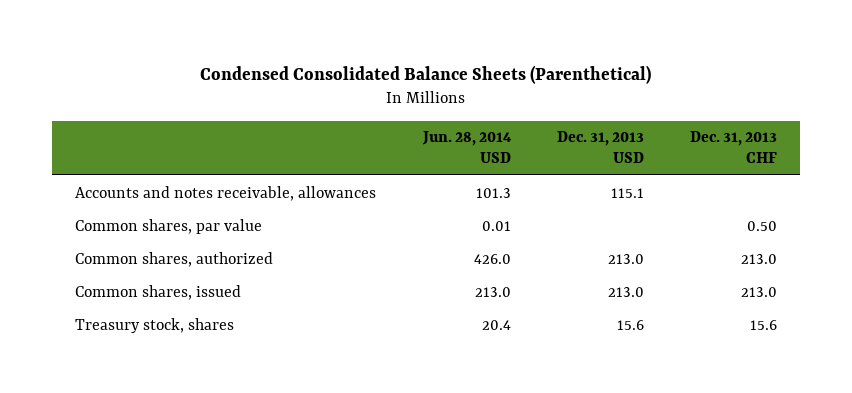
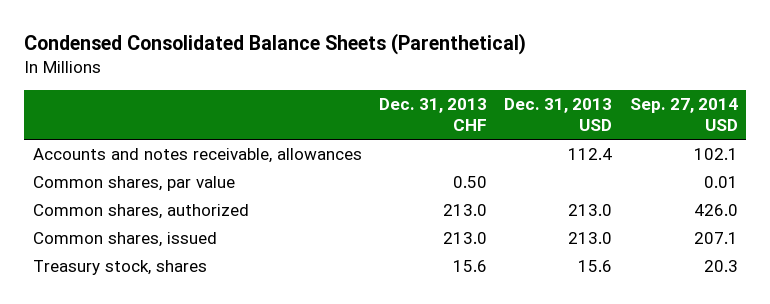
[421,131,512,164] Jun. 28, 2014 USD -> none
none -> [629,97,738,131] Sep. 27, 2014 USD
[610,187,644,198] 115.1 -> [568,148,613,161] 112.4

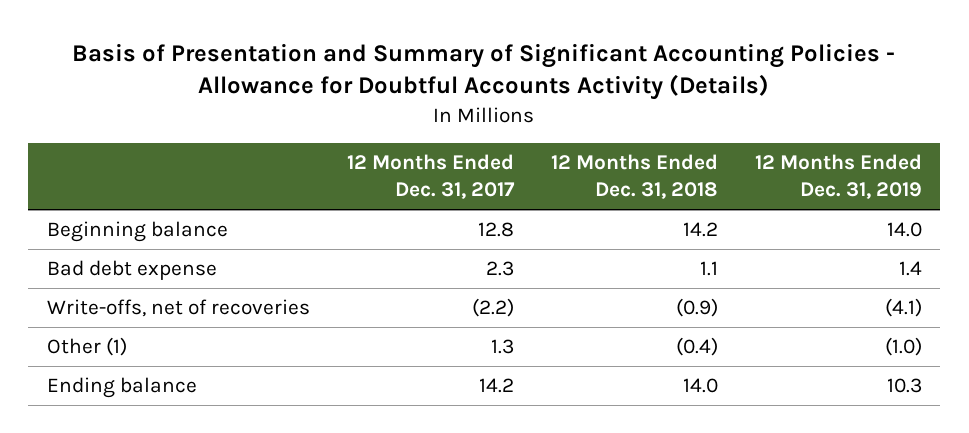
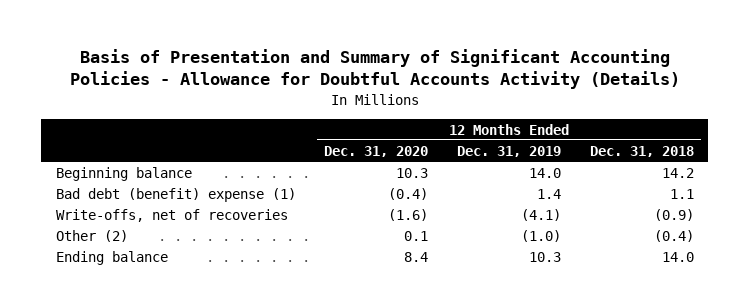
[346,154,515,200] 12 Months Ended Dec. 31, 2017 -> none
none -> [324,145,429,157] Dec. 31, 2020
[46,260,217,281] Bad debt expense -> [55,187,296,202] Bad debt (benefit) expense (1)
[46,337,127,357] Other (1) -> [55,229,128,242] Other (2)

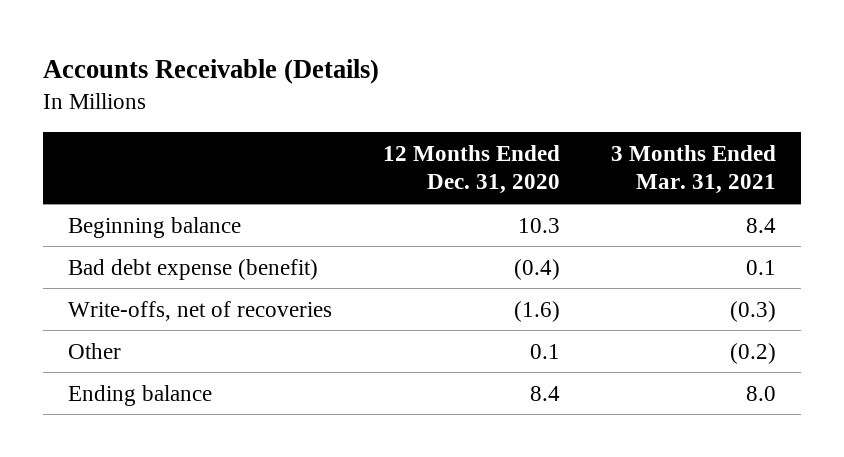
[69,49,680,90] Basis of Presentation and Summary of Significant Accounting Policies - Allowance for Doubtful Accounts Activity (Details) -> [42,59,379,85] Accounts Receivable (Details)
[457,145,562,157] Dec. 31, 2019 -> none
[589,145,694,157] Dec. 31, 2018 -> none
none -> [610,144,776,195] 3 Months Ended Mar. 31, 2021
[55,187,296,202] Bad debt (benefit) expense (1) -> [68,258,319,280] Bad debt expense (benefit)
[55,229,128,242] Other (2) -> [68,342,122,359] Other

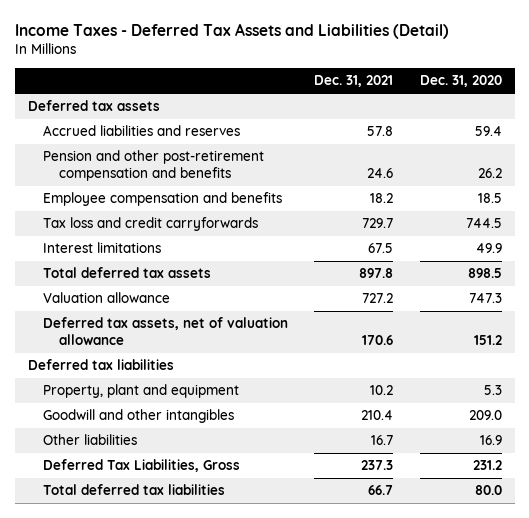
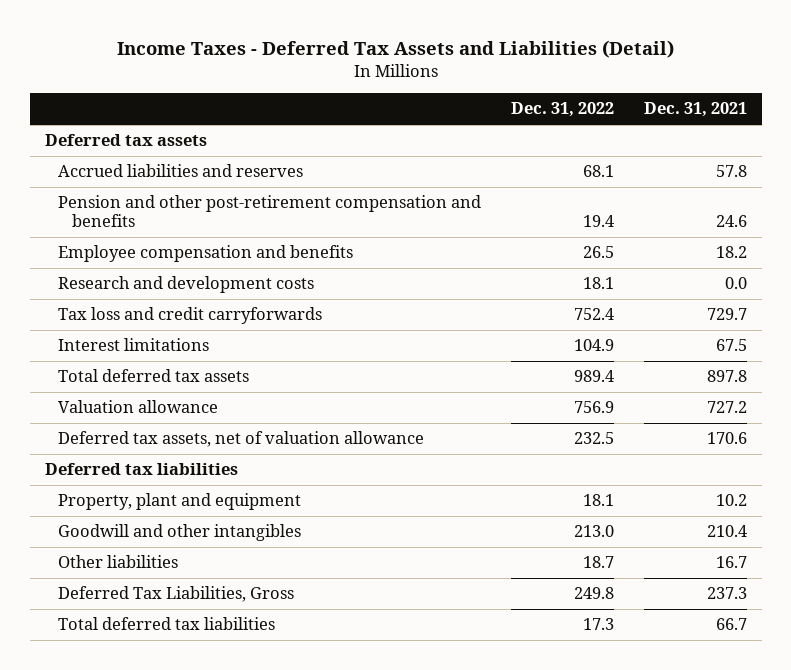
[419,75,502,88] Dec. 31, 2020 -> none
none -> [510,102,614,118] Dec. 31, 2022
none -> [58,276,315,294] Research and development costs

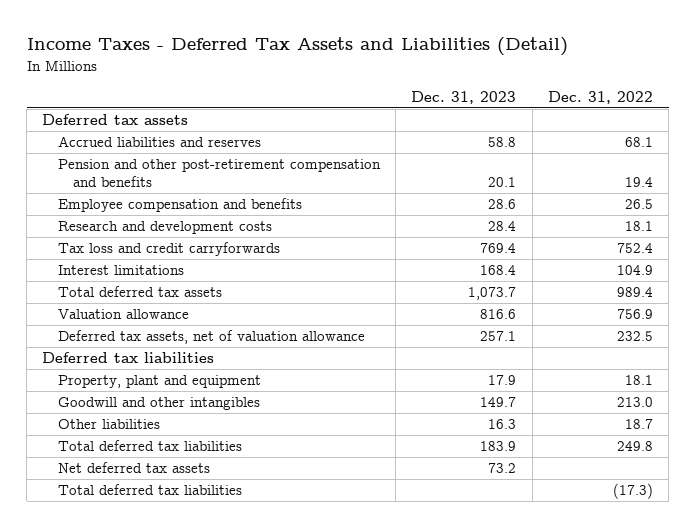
[643,102,747,118] Dec. 31, 2021 -> none
none -> [411,91,517,105] Dec. 31, 2023
[58,586,295,603] Deferred Tax Liabilities, Gross -> [57,440,242,452] Total deferred tax liabilities
none -> [57,462,210,474] Net deferred tax assets
[582,618,614,631] 17.3 -> [612,483,653,500] (17.3)

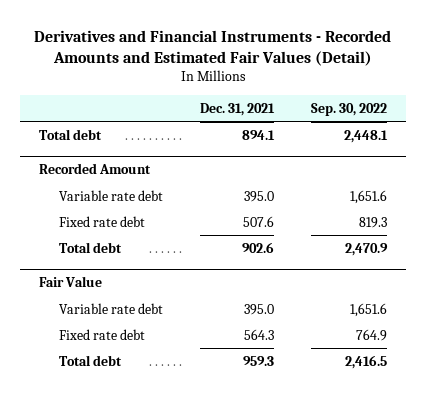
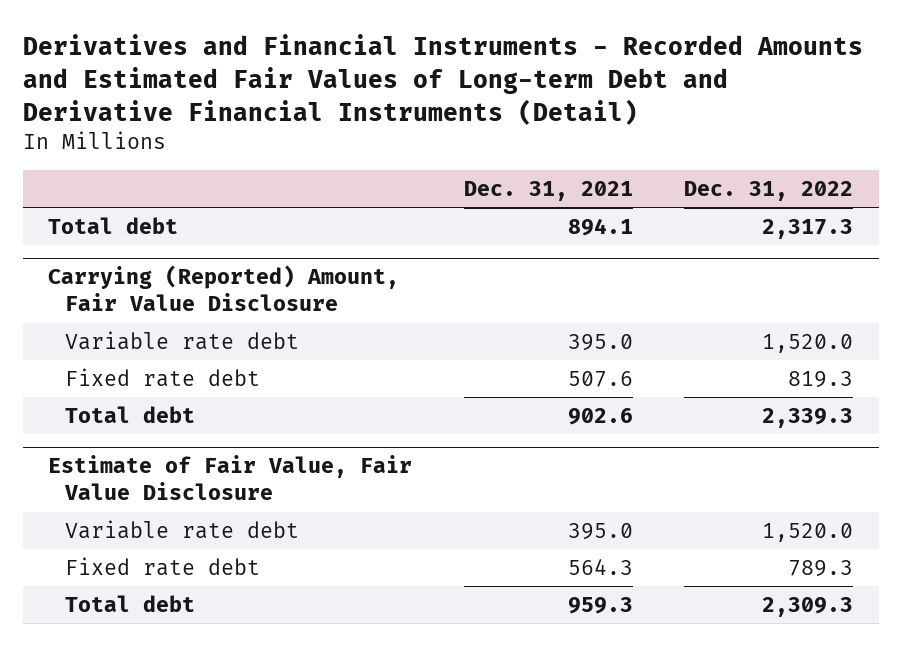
[34,29,392,66] Derivatives and Financial Instruments - Recorded Amounts and Estimated Fair Values (Detail) -> [22,34,863,125] Derivatives and Financial Instruments - Recorded Amounts and Estimated Fair Values of Long-term Debt and Derivative Financial Instruments (Detail)
[311,102,388,116] Sep. 30, 2022 -> none
none -> [684,181,854,202] Dec. 31, 2022
[38,163,151,175] Recorded Amount -> [48,265,400,312] Carrying (Reported) Amount, Fair Value Disclosure
[38,276,102,288] Fair Value -> [48,455,413,501] Estimate of Fair Value, Fair Value Disclosure

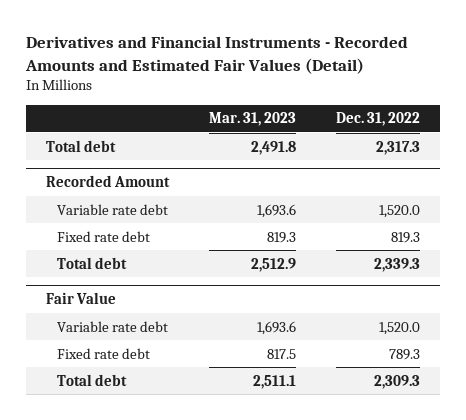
[22,34,863,125] Derivatives and Financial Instruments - Recorded Amounts and Estimated Fair Values of Long-term Debt and Derivative Financial Instruments (Detail) -> [24,36,408,74] Derivatives and Financial Instruments - Recorded Amounts and Estimated Fair Values (Detail)
[463,181,633,202] Dec. 31, 2021 -> none
none -> [208,112,296,127] Mar. 31, 2023
[48,265,400,312] Carrying (Reported) Amount, Fair Value Disclosure -> [45,174,170,187] Recorded Amount
[48,455,413,501] Estimate of Fair Value, Fair Value Disclosure -> [45,291,116,304] Fair Value

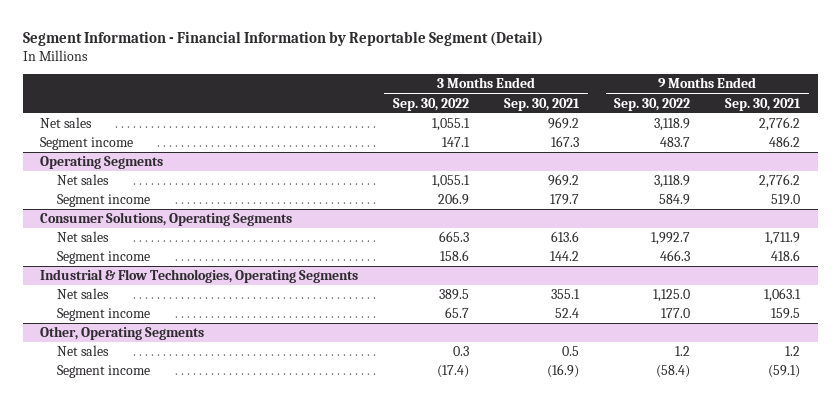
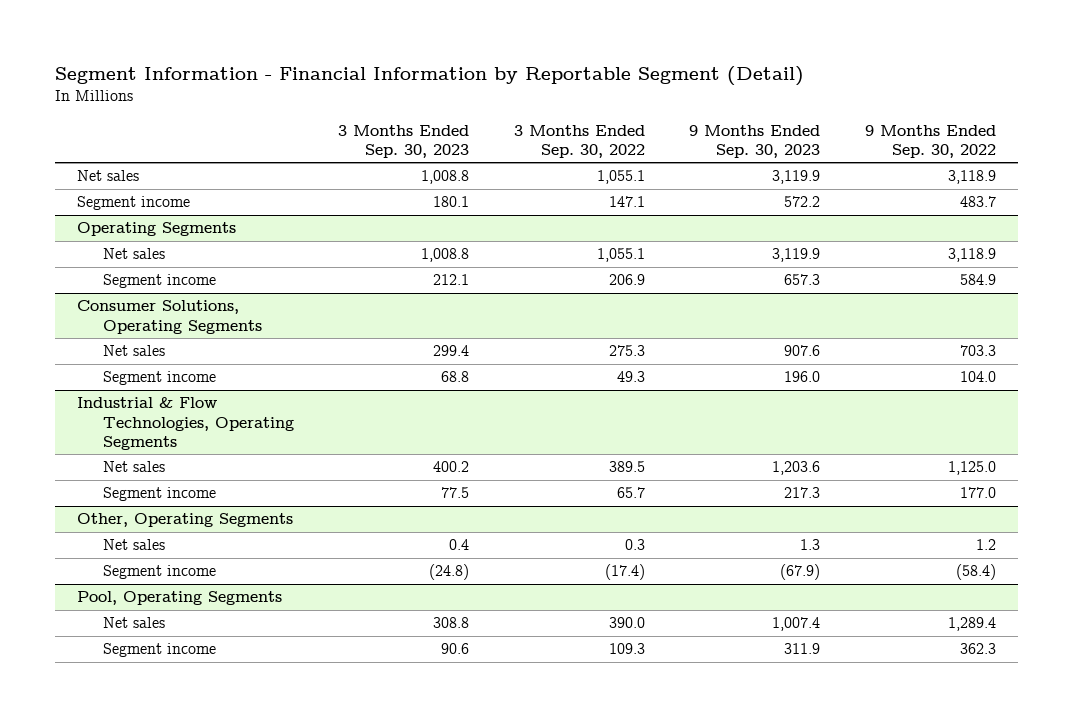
[504,97,581,111] Sep. 30, 2021 -> none
[725,97,802,111] Sep. 30, 2021 -> none
none -> [338,124,470,158] 3 Months Ended Sep. 30, 2023
none -> [689,124,821,158] 9 Months Ended Sep. 30, 2023
[439,231,470,243] 665.3 -> [608,345,645,357] 275.3
[651,232,691,246] 1,992.7 -> [959,345,996,357] 703.3
[440,250,470,262] 158.6 -> [616,371,645,383] 49.3
[660,250,691,262] 466.3 -> [959,371,996,383] 104.0
none -> [77,591,283,606] Pool, Operating Segments
none -> [102,617,165,629] Net sales
none -> [102,643,216,658] Segment income

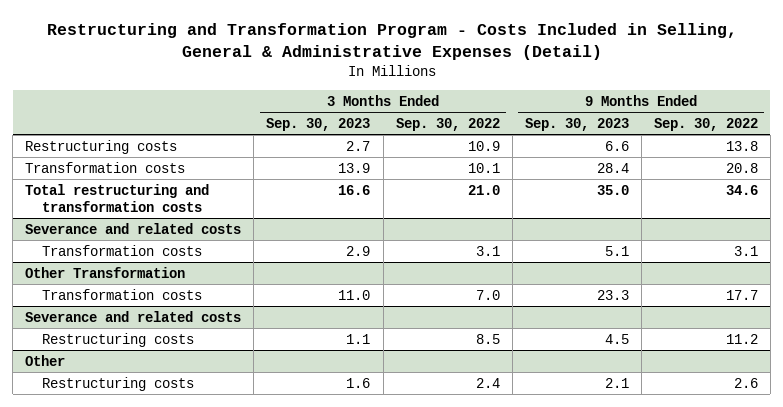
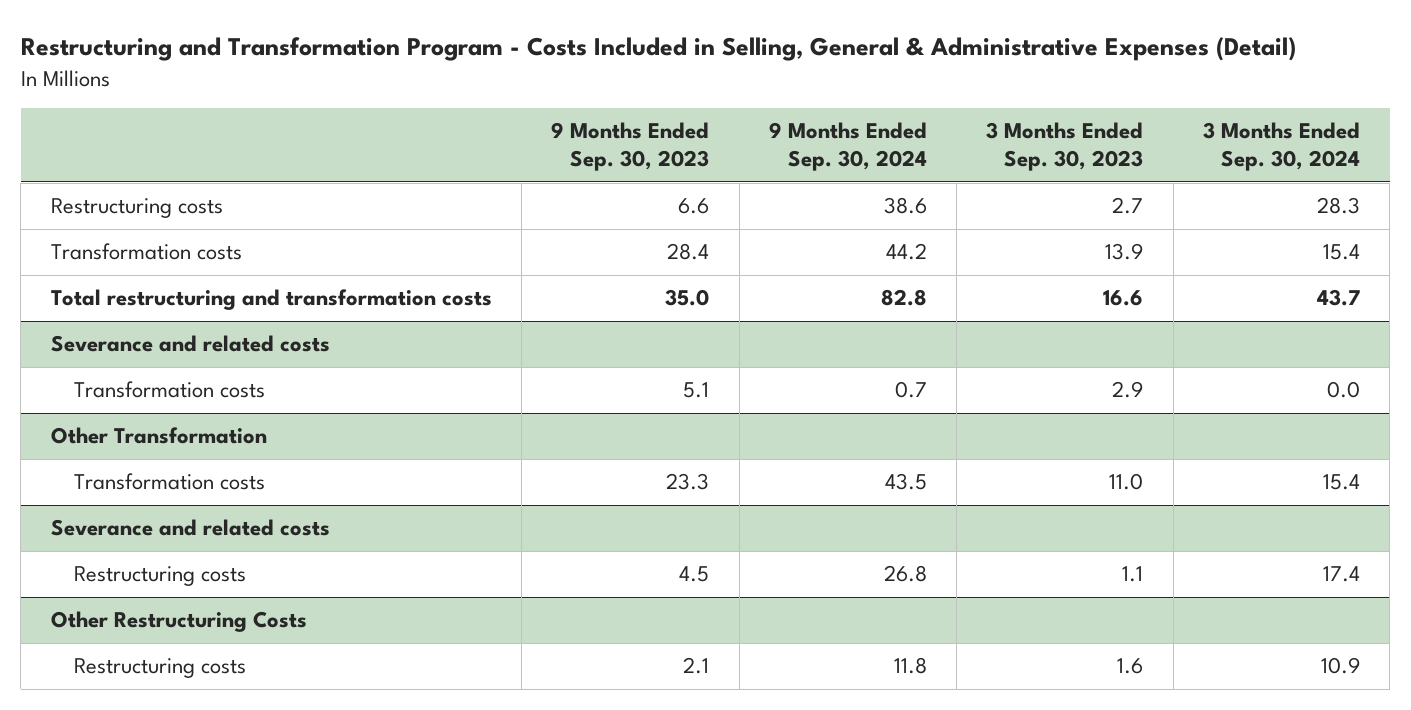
[395,117,500,131] Sep. 30, 2022 -> none
[653,117,758,131] Sep. 30, 2022 -> none
none -> [768,122,927,172] 9 Months Ended Sep. 30, 2024
none -> [1202,122,1360,172] 3 Months Ended Sep. 30, 2024
[25,354,66,366] Other -> [50,611,307,633] Other Restructuring Costs

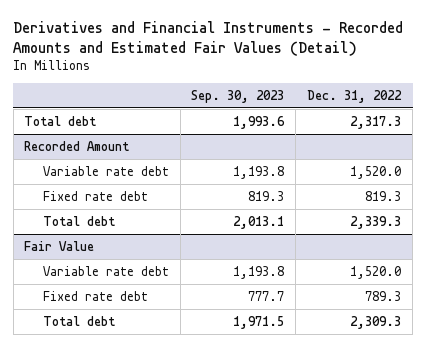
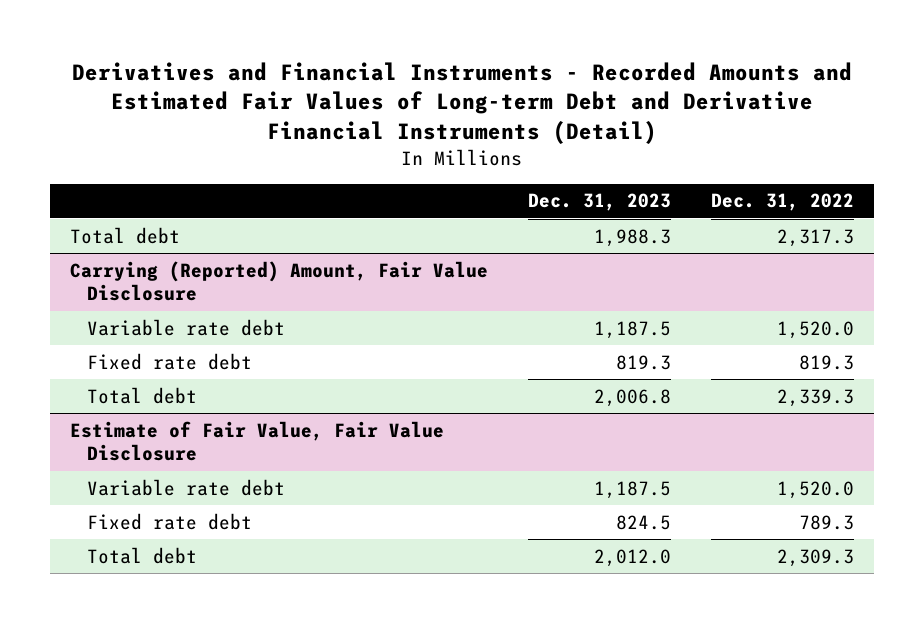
[13,21,404,57] Derivatives and Financial Instruments - Recorded Amounts and Estimated Fair Values (Detail) -> [71,61,852,144] Derivatives and Financial Instruments - Recorded Amounts and Estimated Fair Values of Long-term Debt and Derivative Financial Instruments (Detail)
[191,90,285,104] Sep. 30, 2023 -> none
none -> [527,193,671,212] Dec. 31, 2023
[24,140,130,151] Recorded Amount -> [70,260,489,302] Carrying (Reported) Amount, Fair Value Disclosure
[24,240,95,251] Fair Value -> [70,420,445,462] Estimate of Fair Value, Fair Value Disclosure

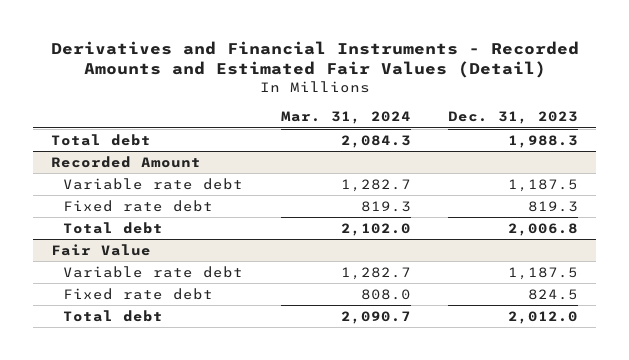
[71,61,852,144] Derivatives and Financial Instruments - Recorded Amounts and Estimated Fair Values of Long-term Debt and Derivative Financial Instruments (Detail) -> [50,40,579,79] Derivatives and Financial Instruments - Recorded Amounts and Estimated Fair Values (Detail)
[710,193,854,212] Dec. 31, 2022 -> none
none -> [280,111,411,125] Mar. 31, 2024
[70,260,489,302] Carrying (Reported) Amount, Fair Value Disclosure -> [51,155,202,168] Recorded Amount
[70,420,445,462] Estimate of Fair Value, Fair Value Disclosure -> [51,243,152,256] Fair Value

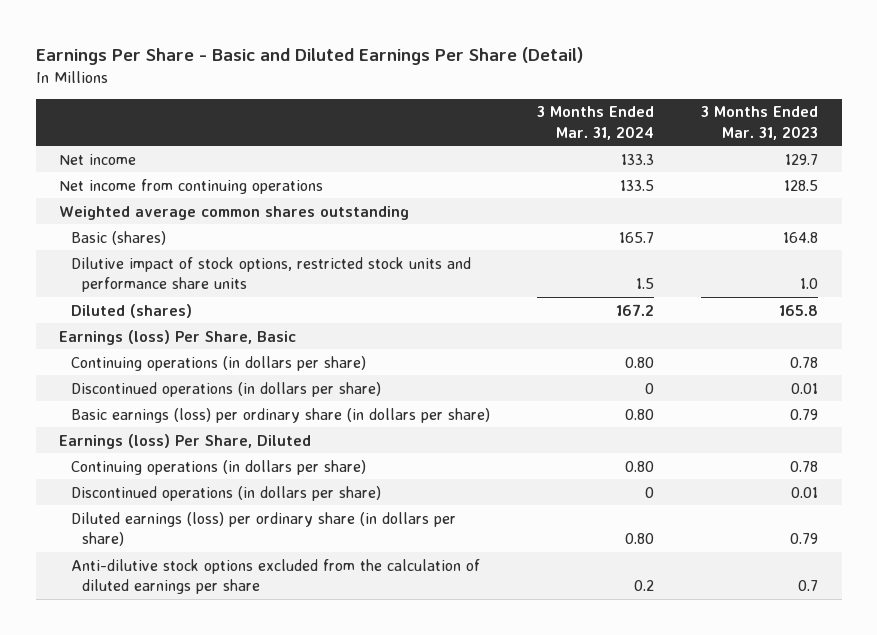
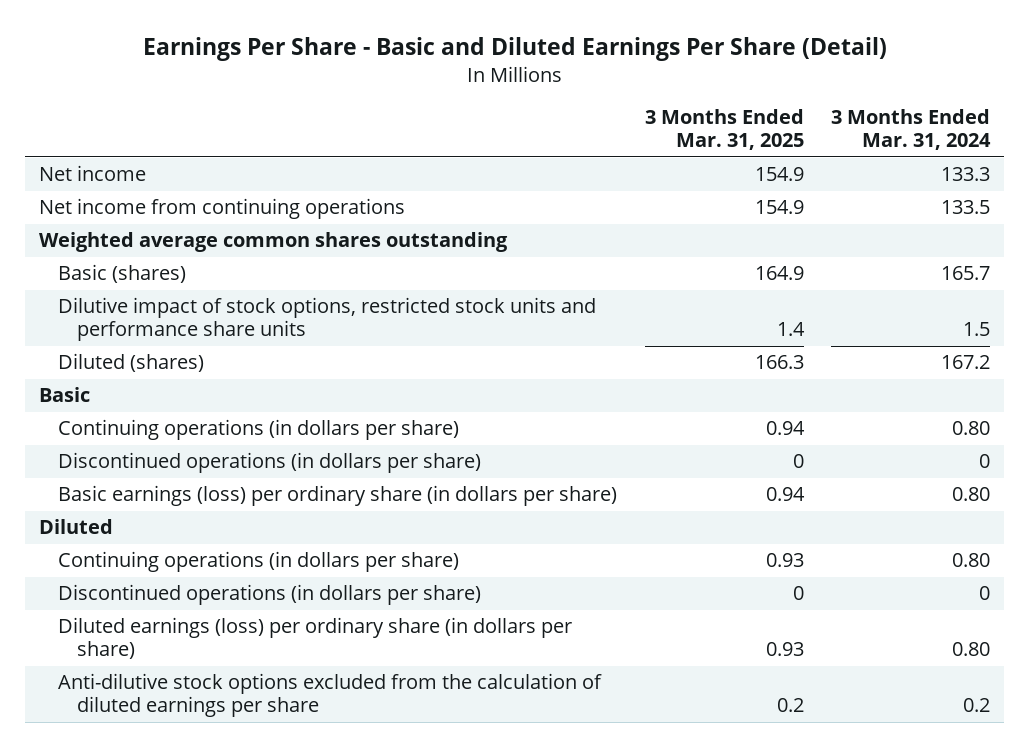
[701,106,819,140] 3 Months Ended Mar. 31, 2023 -> none
none -> [644,109,804,151] 3 Months Ended Mar. 31, 2025
[59,329,297,345] Earnings (loss) Per Share, Basic -> [38,387,90,403] Basic
[59,433,312,449] Earnings (loss) Per Share, Diluted -> [38,519,113,535] Diluted

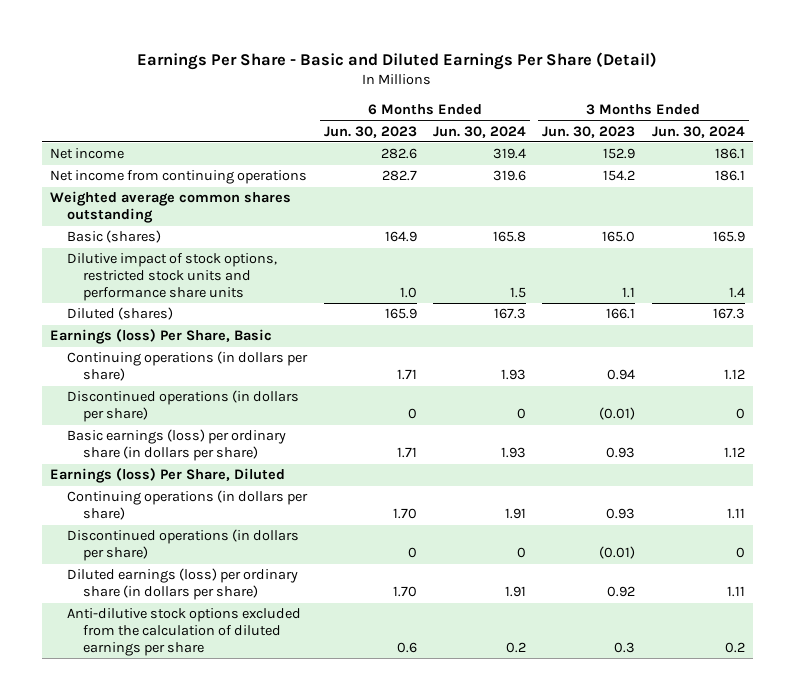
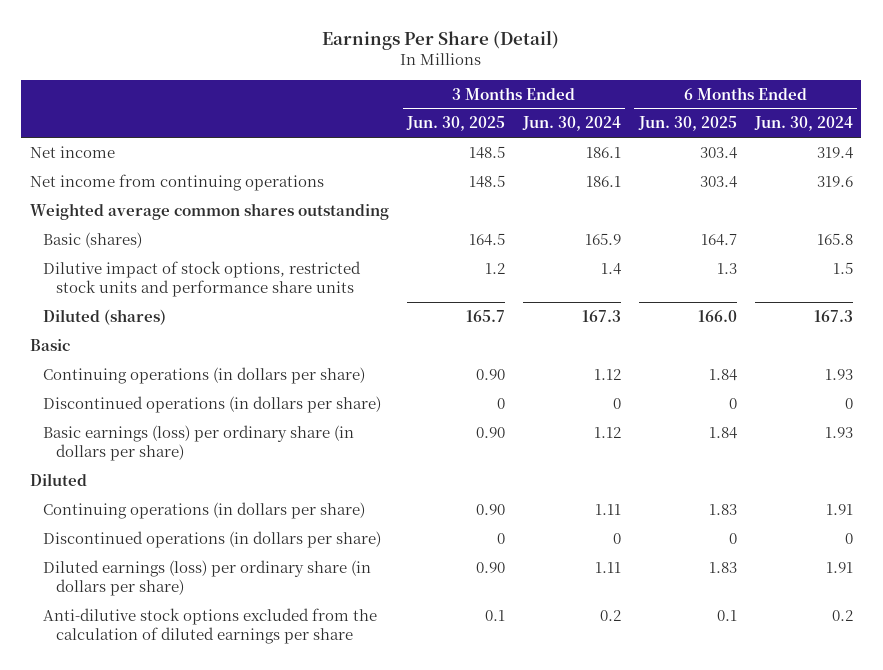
[137,51,658,70] Earnings Per Share - Basic and Diluted Earnings Per Share (Detail) -> [322,29,560,50] Earnings Per Share (Detail)
[323,125,417,138] Jun. 30, 2023 -> none
[542,125,636,138] Jun. 30, 2023 -> none
none -> [406,116,506,132] Jun. 30, 2025
none -> [637,116,737,132] Jun. 30, 2025
[50,329,273,345] Earnings (loss) Per Share, Basic -> [30,338,71,351] Basic
[50,468,286,484] Earnings (loss) Per Share, Diluted -> [30,472,88,486] Diluted

